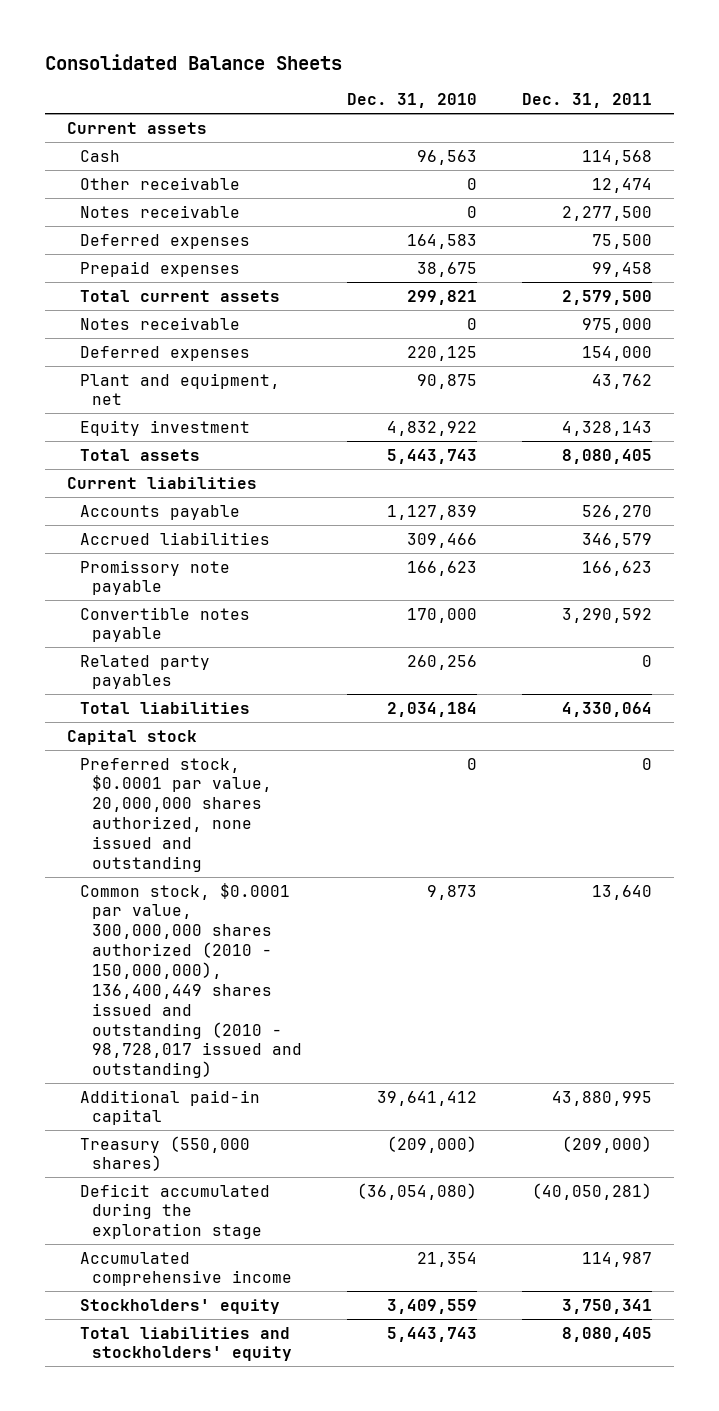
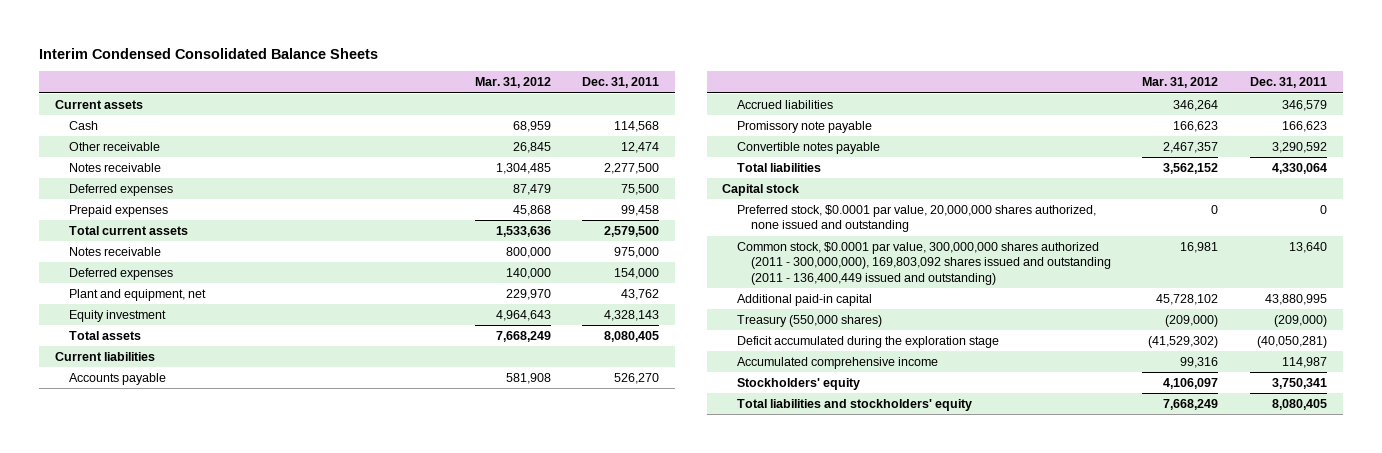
[44,53,342,70] Consolidated Balance Sheets -> [38,47,378,59] Interim Condensed Consolidated Balance Sheets
[347,93,478,109] Dec. 31, 2010 -> none
none -> [474,77,551,89] Mar. 31, 2012
[79,654,210,690] Related party payables -> none
[79,882,303,1079] Common stock, $0.0001 par value, 300,000,000 shares authorized (2010 - 150,000,000), 136,400,449 shares issued and outstanding (2010 - 98,728,017 issued and outstanding) -> [736,242,1111,285] Common stock, $0.0001 par value, 300,000,000 shares authorized (2011 - 300,000,000), 169,803,092 shares issued and outstanding (2011 - 136,400,449 issued and outstanding)

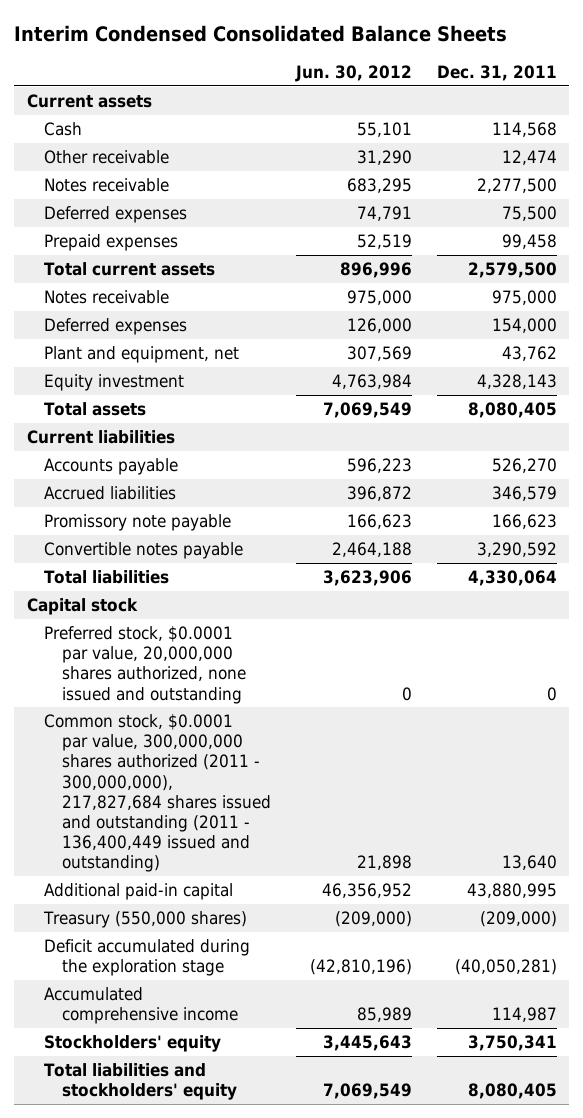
[474,77,551,89] Mar. 31, 2012 -> none
none -> [294,65,412,83] Jun. 30, 2012
[736,242,1111,285] Common stock, $0.0001 par value, 300,000,000 shares authorized (2011 - 300,000,000), 169,803,092 shares issued and outstanding (2011 - 136,400,449 issued and outstanding) -> [44,714,272,872] Common stock, $0.0001 par value, 300,000,000 shares authorized (2011 - 300,000,000), 217,827,684 shares issued and outstanding (2011 - 136,400,449 issued and outstanding)

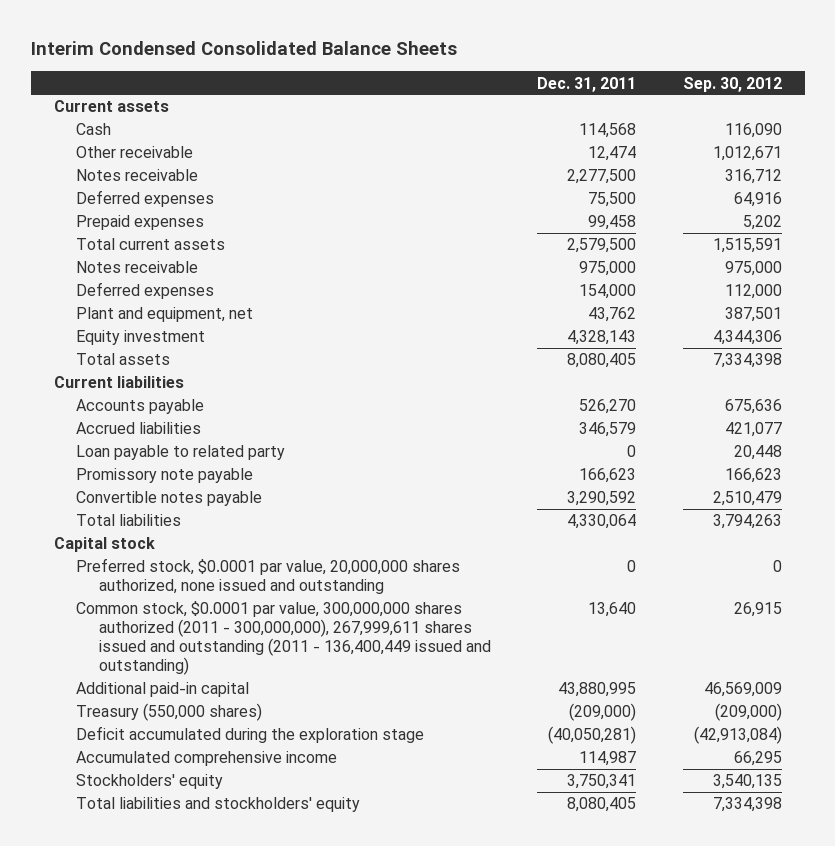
[294,65,412,83] Jun. 30, 2012 -> none
none -> [682,76,782,92] Sep. 30, 2012
none -> [76,445,286,461] Loan payable to related party
[44,714,272,872] Common stock, $0.0001 par value, 300,000,000 shares authorized (2011 - 300,000,000), 217,827,684 shares issued and outstanding (2011 - 136,400,449 issued and outstanding) -> [76,601,491,675] Common stock, $0.0001 par value, 300,000,000 shares authorized (2011 - 300,000,000), 267,999,611 shares issued and outstanding (2011 - 136,400,449 issued and outstanding)

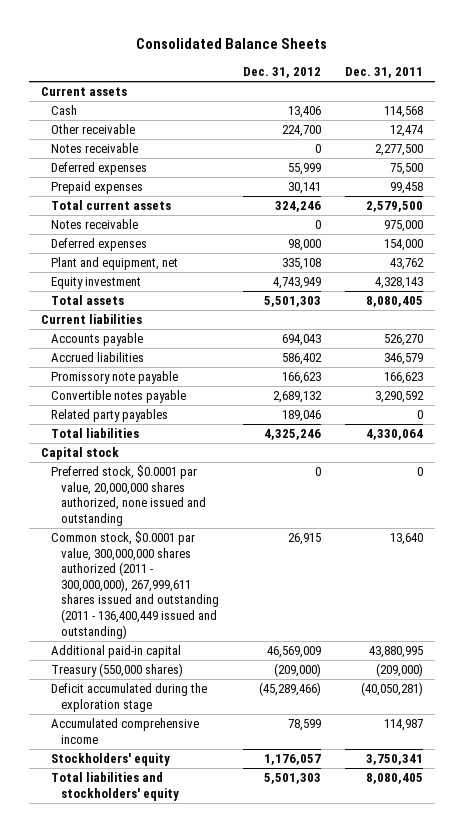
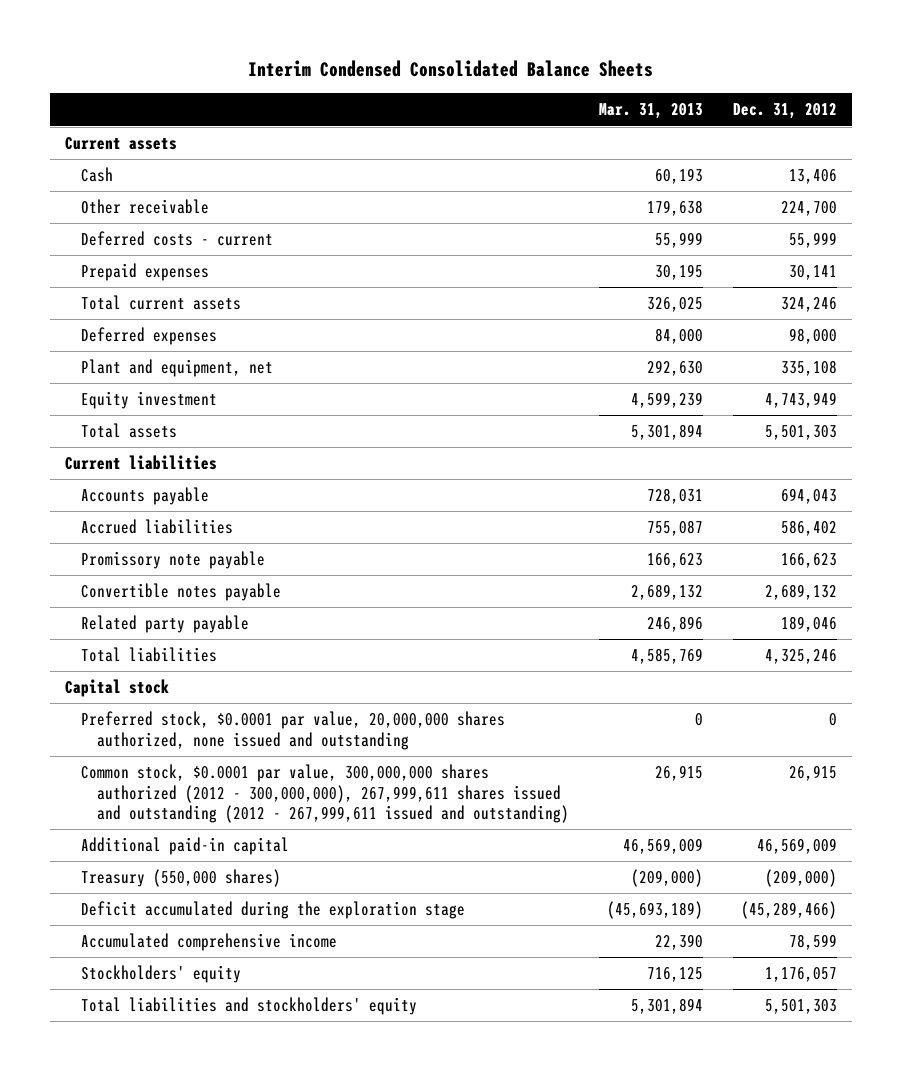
[136,38,328,50] Consolidated Balance Sheets -> [248,60,654,78] Interim Condensed Consolidated Balance Sheets
[345,67,424,79] Dec. 31, 2011 -> none
none -> [599,103,704,120] Mar. 31, 2013
[51,143,139,154] Notes receivable -> none
[51,162,148,176] Deferred expenses -> [81,231,274,247] Deferred costs - current
[51,219,139,230] Notes receivable -> none
[51,409,169,423] Related party payables -> [81,615,250,634] Related party payable
[51,531,220,639] Common stock, $0.0001 par value, 300,000,000 shares authorized (2011 - 300,000,000), 267,999,611 shares issued and outstanding (2011 - 136,400,449 issued and outstanding) -> [81,764,570,823] Common stock, $0.0001 par value, 300,000,000 shares authorized (2012 - 300,000,000), 267,999,611 shares issued and outstanding (2012 - 267,999,611 issued and outstanding)

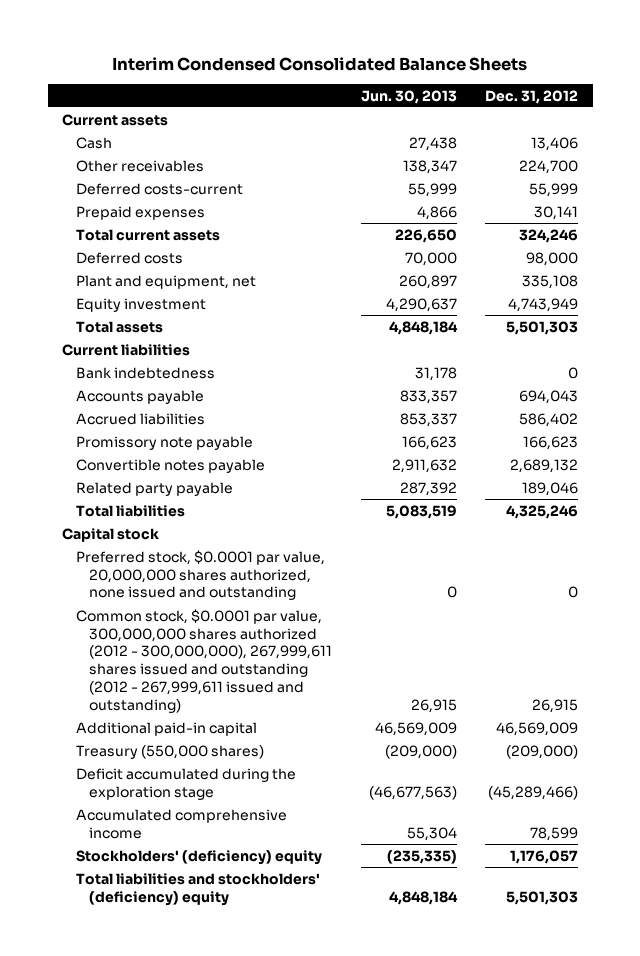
[599,103,704,120] Mar. 31, 2013 -> none
none -> [360,89,457,104] Jun. 30, 2013
[81,199,210,215] Other receivable -> [75,159,204,172] Other receivables
[81,231,274,247] Deferred costs - current -> [75,182,243,195] Deferred costs-current
[81,327,218,346] Deferred expenses -> [75,251,183,264] Deferred costs
none -> [75,366,215,379] Bank indebtedness
[81,965,242,984] Stockholders' equity -> [75,849,322,865] Stockholders' (deficiency) equity
[81,997,418,1016] Total liabilities and stockholders' equity -> [75,872,320,906] Total liabilities and stockholders' (deficiency) equity

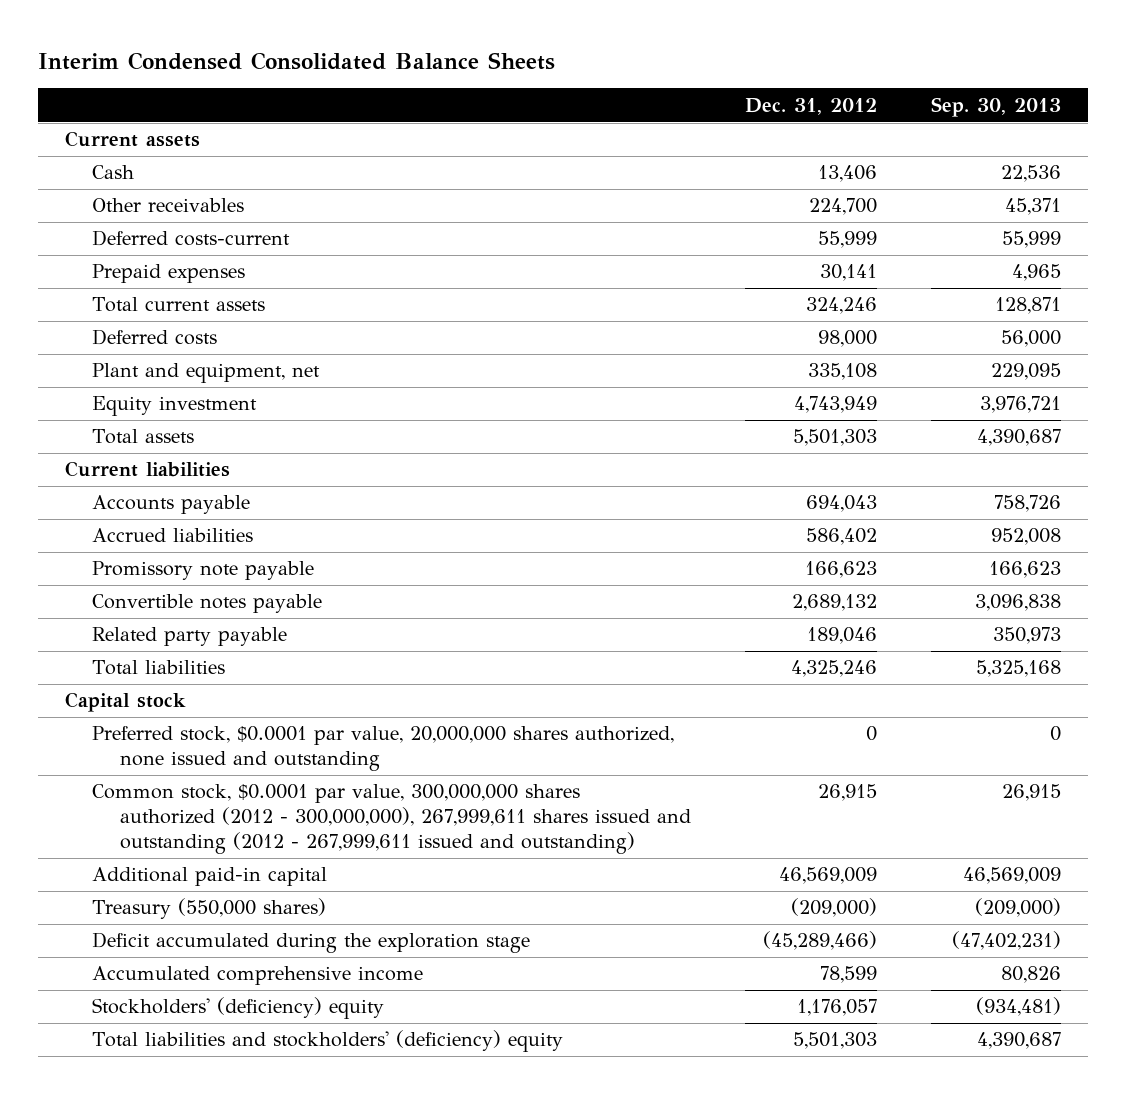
[360,89,457,104] Jun. 30, 2013 -> none
none -> [931,96,1062,117] Sep. 30, 2013
[75,366,215,379] Bank indebtedness -> none

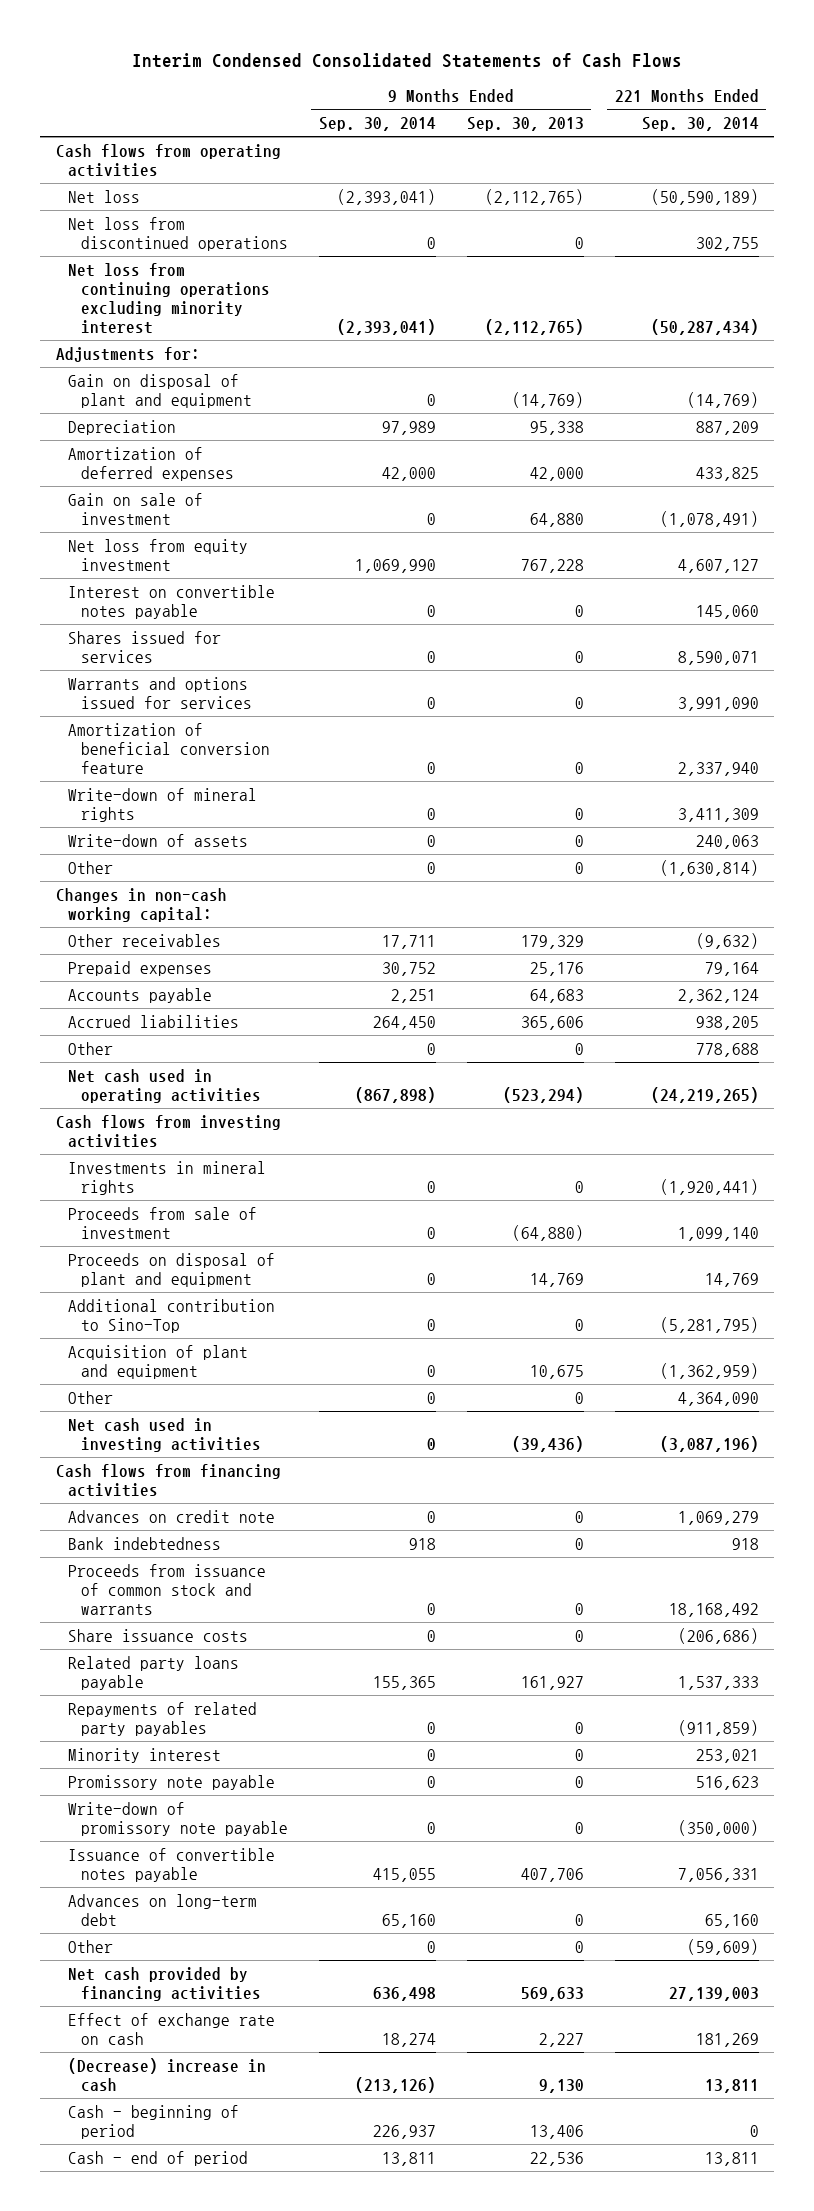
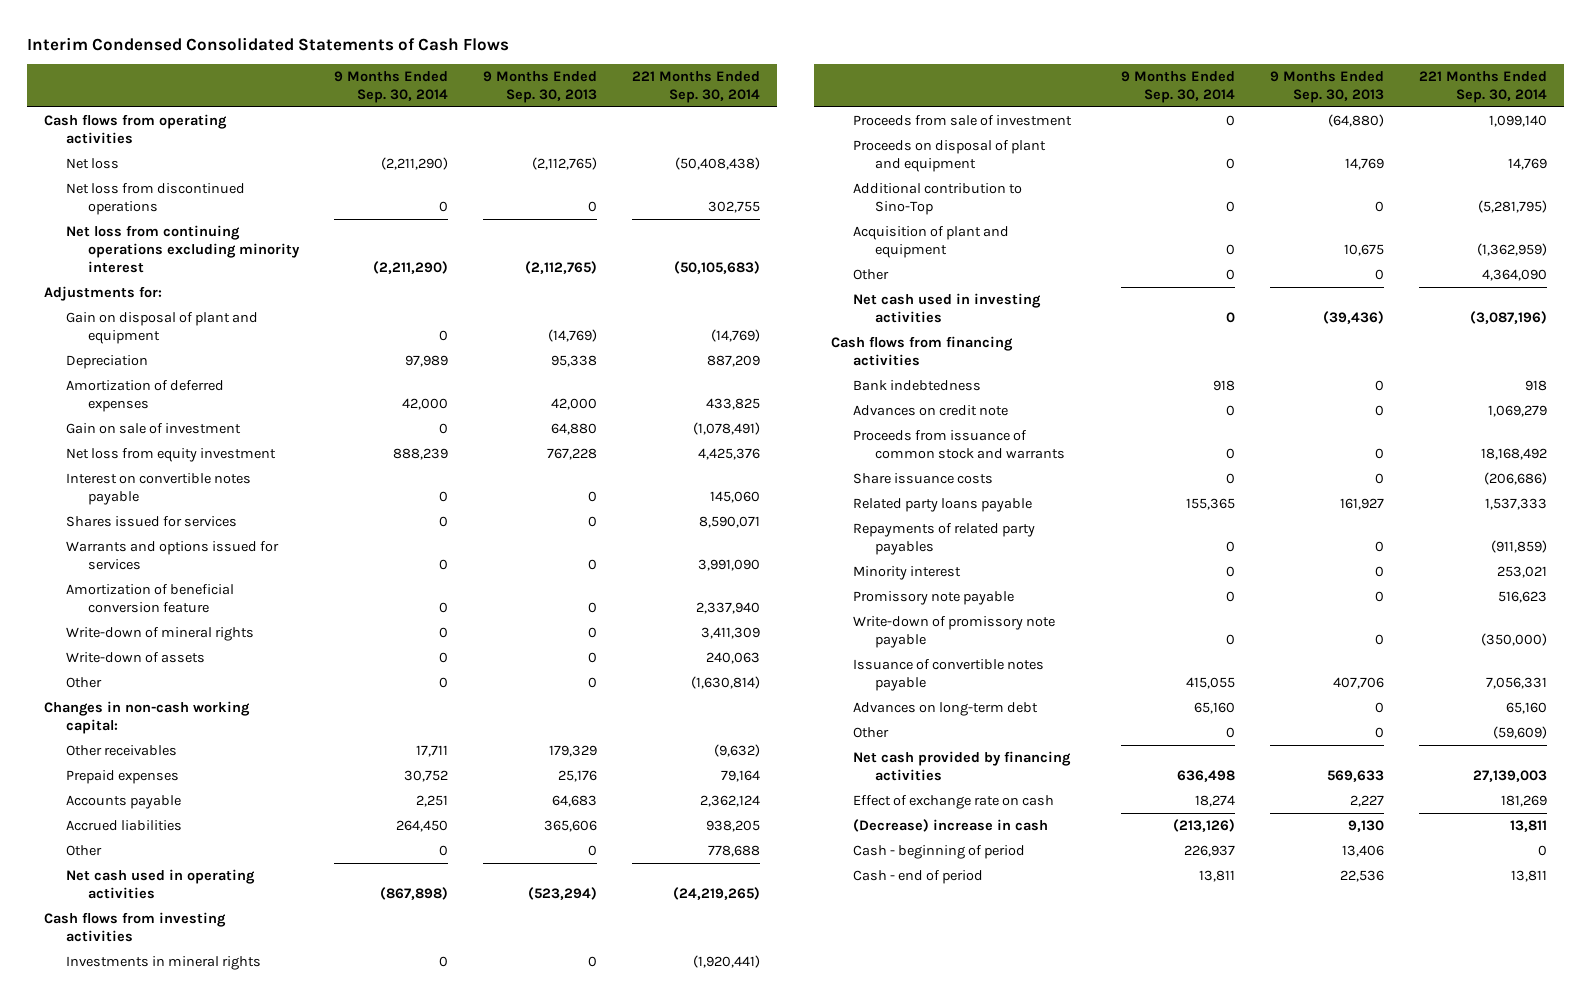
[336,188,436,205] (2,393,041) -> [380,156,448,170] (2,211,290)
[650,188,759,205] (50,590,189) -> [674,156,760,170] (50,408,438)
[336,318,436,335] (2,393,041) -> [372,260,448,274] (2,211,290)
[650,318,759,335] (50,287,434) -> [673,260,760,274] (50,105,683)
[354,558,436,573] 1,069,990 -> [392,447,448,460] 888,239
[677,558,759,573] 4,607,127 -> [697,447,760,460] 4,425,376
[68,1509,276,1523] Advances on credit note -> [853,404,1009,416] Advances on credit note

